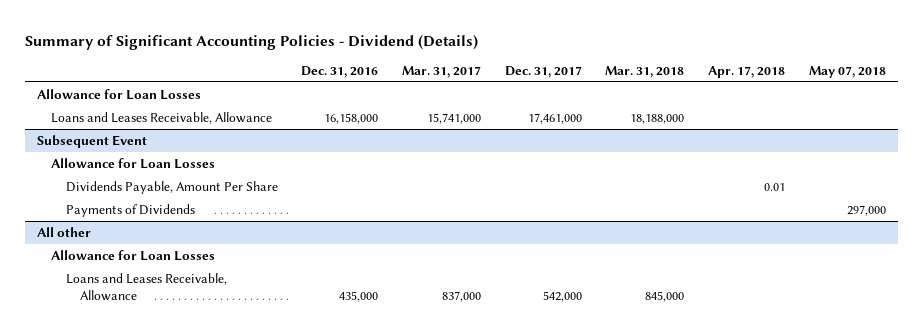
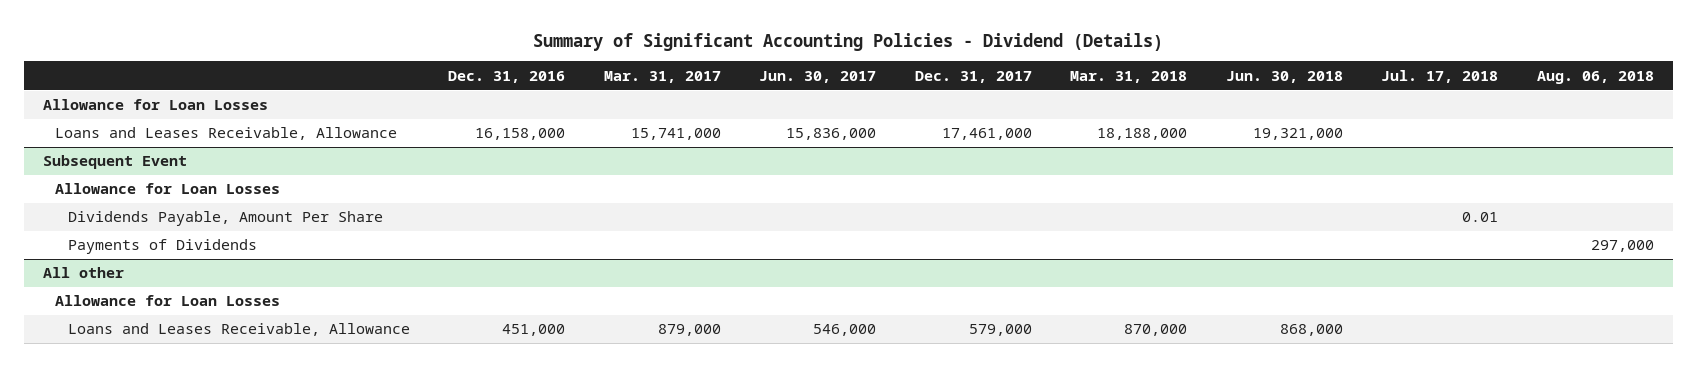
[708,65,786,78] Apr. 17, 2018 -> none
[808,65,886,78] May 07, 2018 -> none
none -> [759,70,877,83] Jun. 30, 2017
none -> [1225,70,1343,83] Jun. 30, 2018
none -> [1381,69,1499,83] Jul. 17, 2018
none -> [1536,70,1654,84] Aug. 06, 2018
[339,290,379,302] 435,000 -> [502,324,566,337] 451,000
[441,290,481,302] 837,000 -> [657,324,721,337] 879,000
[542,290,582,302] 542,000 -> [968,324,1032,337] 579,000
[645,290,685,302] 845,000 -> [1124,324,1188,337] 870,000

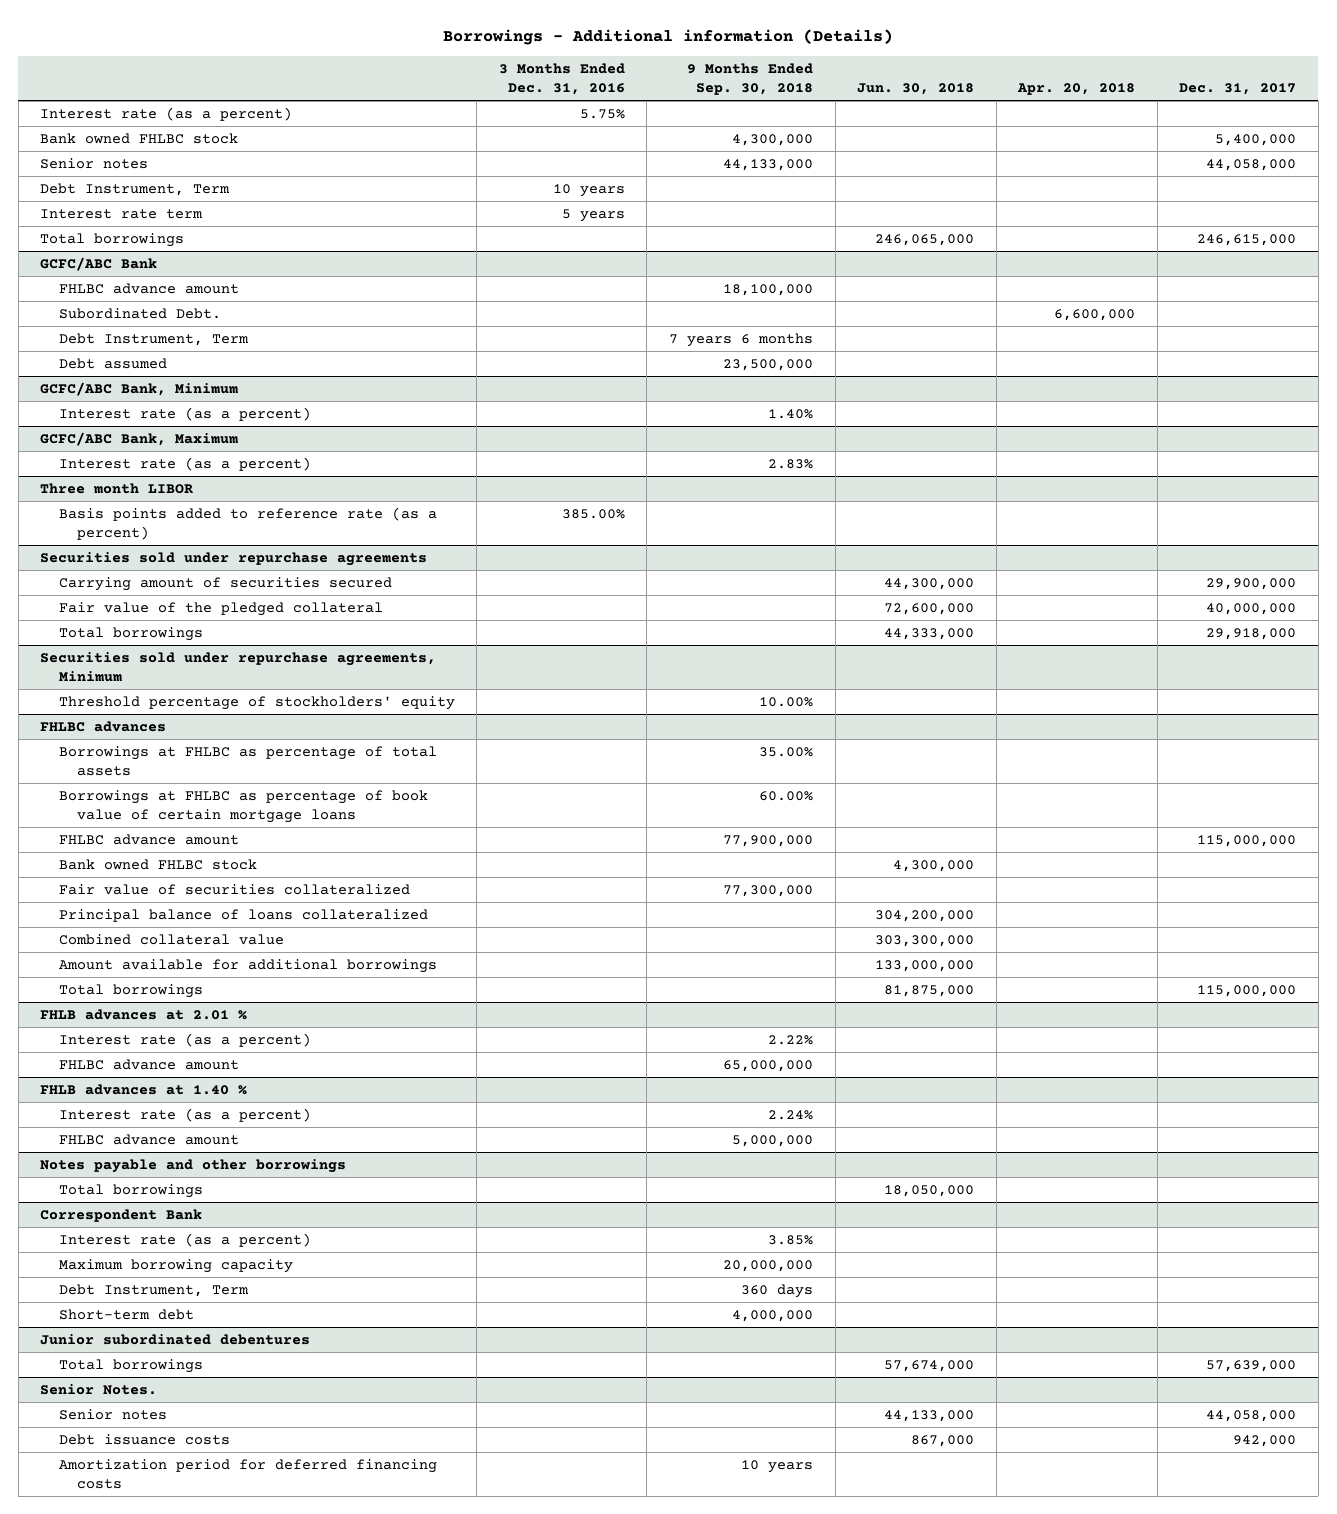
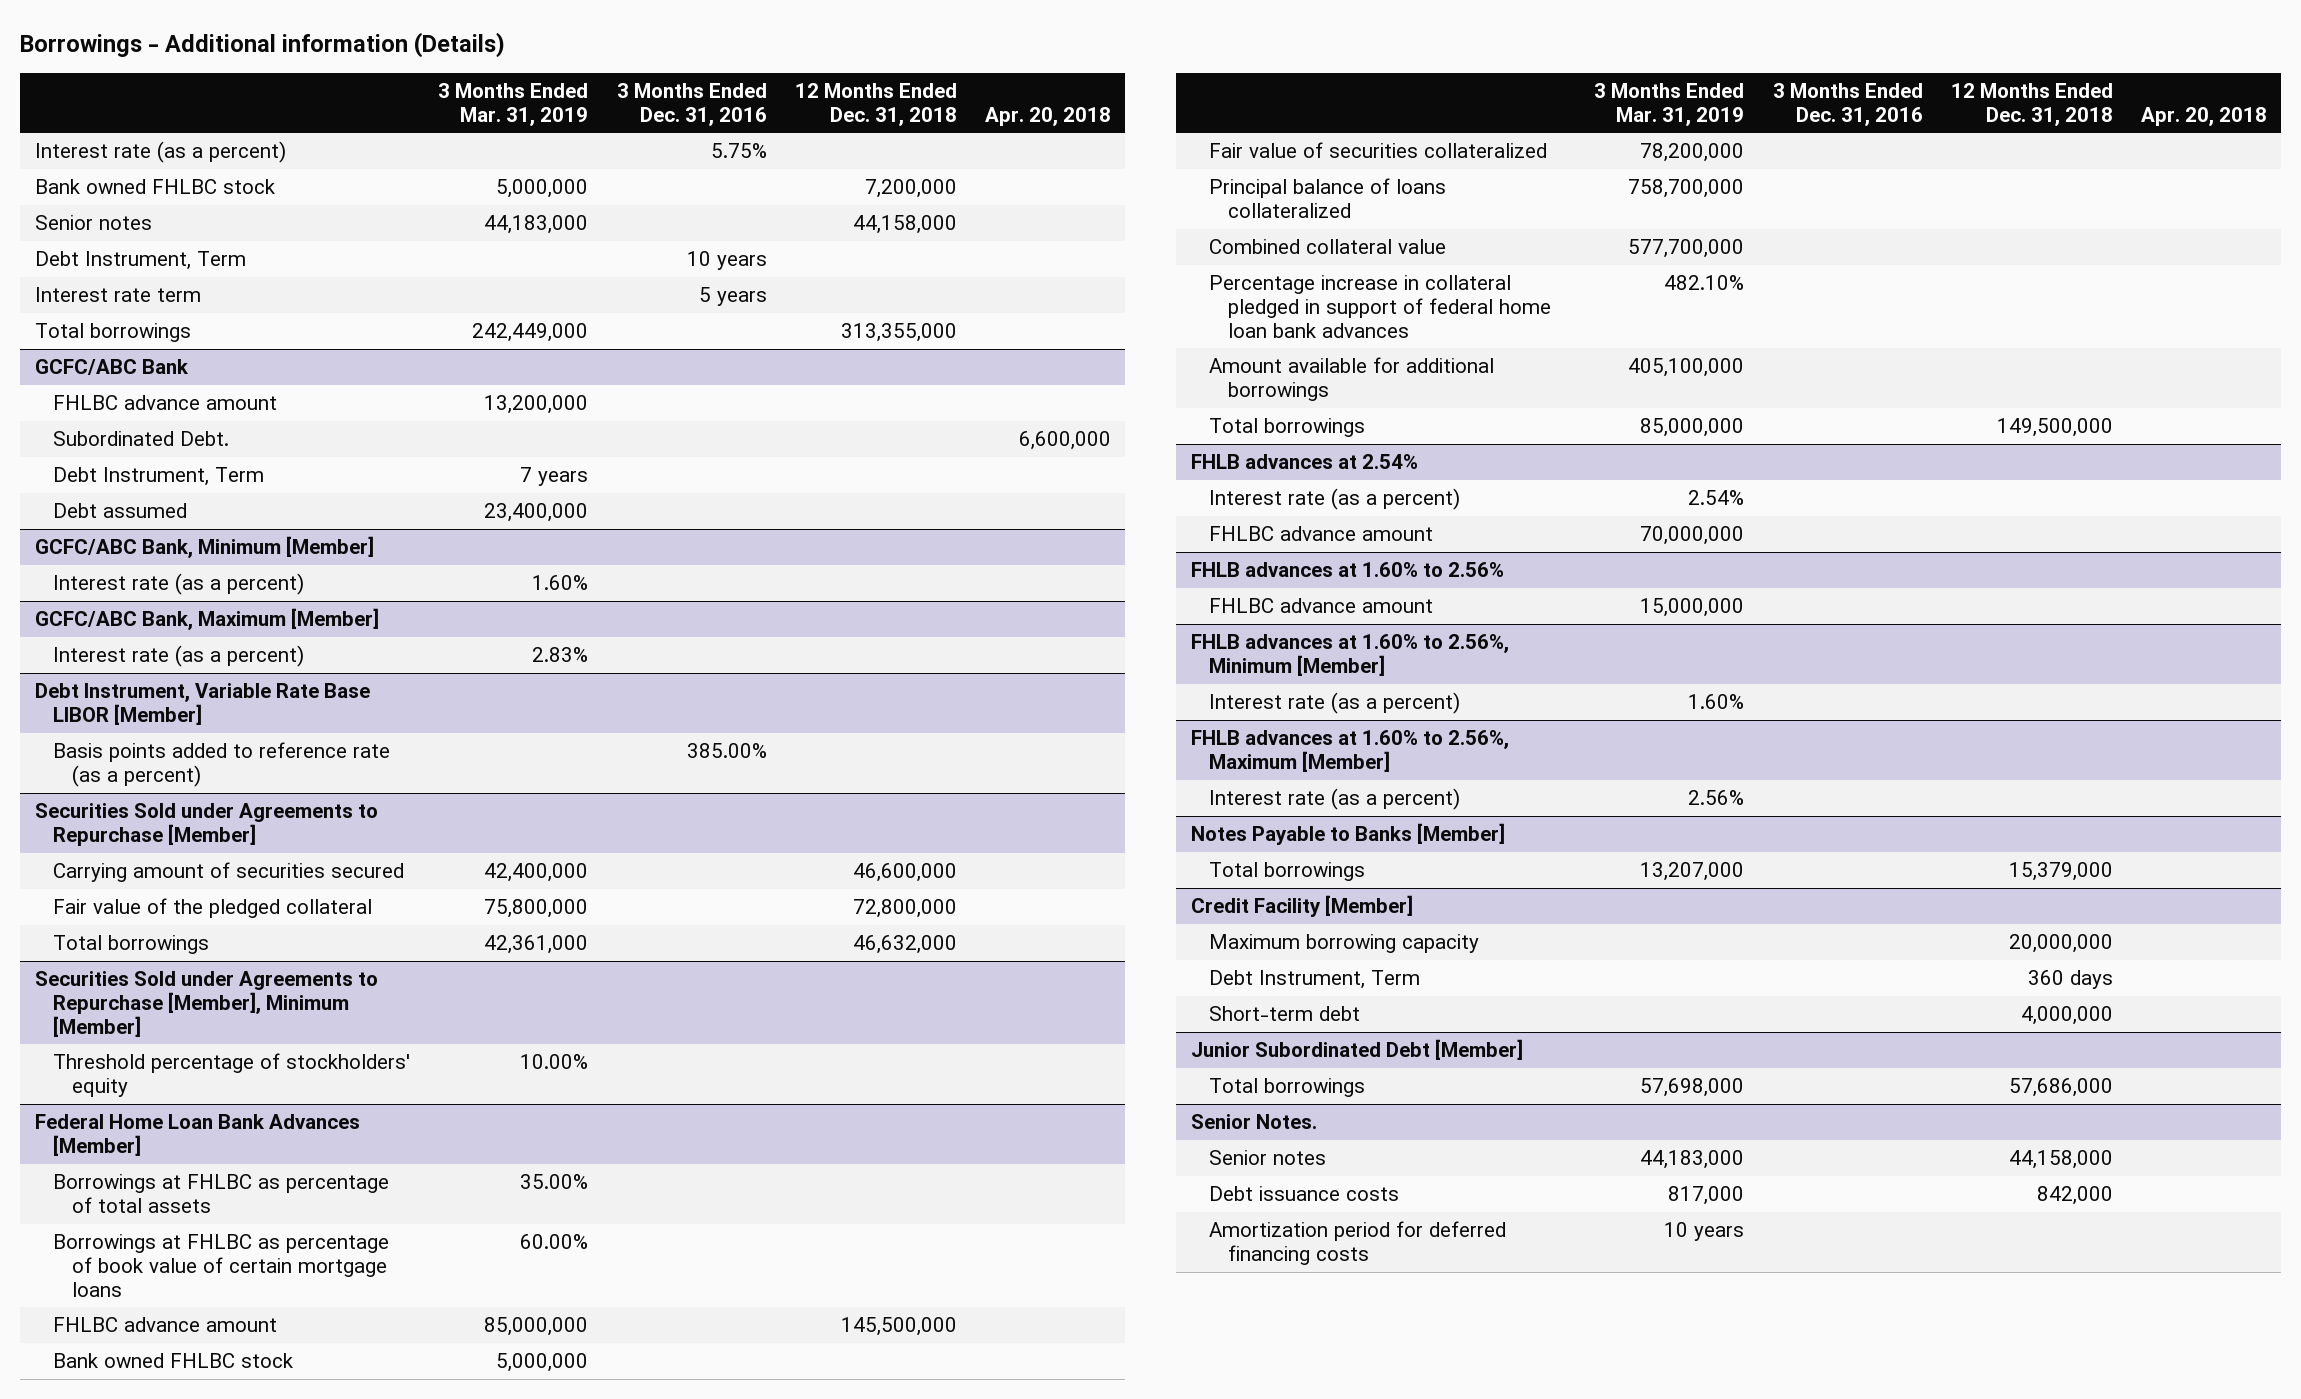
[686,63,813,95] 9 Months Ended Sep. 30, 2018 -> none
[857,82,975,95] Jun. 30, 2018 -> none
[1179,82,1297,95] Dec. 31, 2017 -> none
none -> [438,83,589,126] 3 Months Ended Mar. 31, 2019
none -> [794,83,957,126] 12 Months Ended Dec. 31, 2018
[40,382,239,397] GCFC/ABC Bank, Minimum -> [34,536,374,559] GCFC/ABC Bank, Minimum [Member]
[40,432,239,447] GCFC/ABC Bank, Maximum -> [34,608,379,631] GCFC/ABC Bank, Maximum [Member]
[40,483,194,495] Three month LIBOR -> [34,683,370,725] Debt Instrument, Variable Rate Base LIBOR [Member]
[40,552,428,567] Securities sold under repurchase agreements -> [34,803,378,846] Securities Sold under Agreements to Repurchase [Member]
[40,652,437,682] Securities sold under repurchase agreements, Minimum -> [34,971,378,1037] Securities Sold under Agreements to Repurchase [Member], Minimum [Member]
[40,721,167,733] FHLBC advances -> [34,1114,360,1156] Federal Home Loan Bank Advances [Member]
none -> [1209,275,1552,338] Percentage increase in collateral pledged in support of federal home loan bank advances
[40,1009,248,1021] FHLB advances at 2.01 % -> [1190,454,1418,470] FHLB advances at 2.54%
[58,1108,311,1123] Interest rate (as a percent) -> none
[40,1084,248,1096] FHLB advances at 1.40 % -> [1190,562,1504,578] FHLB advances at 1.60% to 2.56%
none -> [1190,634,1509,676] FHLB advances at 1.60% to 2.56%, Minimum [Member]
none -> [1209,692,1461,715] Interest rate (as a percent)
none -> [1190,730,1509,772] FHLB advances at 1.60% to 2.56%, Maximum [Member]
none -> [1209,788,1461,811] Interest rate (as a percent)
[40,1159,347,1174] Notes payable and other borrowings -> [1190,823,1505,846] Notes Payable to Banks [Member]
[58,1233,311,1248] Interest rate (as a percent) -> none
[40,1209,203,1223] Correspondent Bank -> [1190,895,1413,918] Credit Facility [Member]
[40,1334,311,1346] Junior subordinated debentures -> [1190,1039,1523,1061] Junior Subordinated Debt [Member]

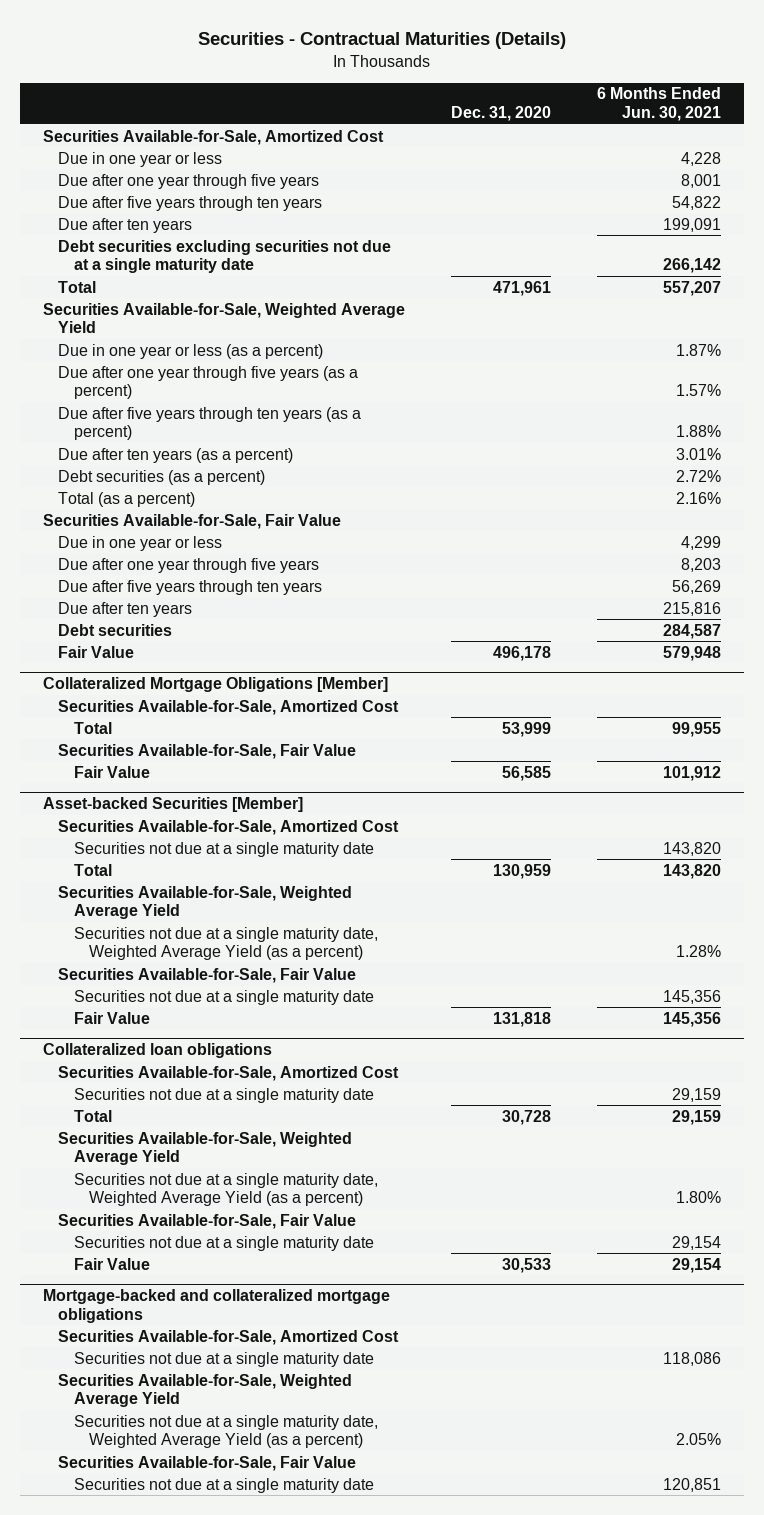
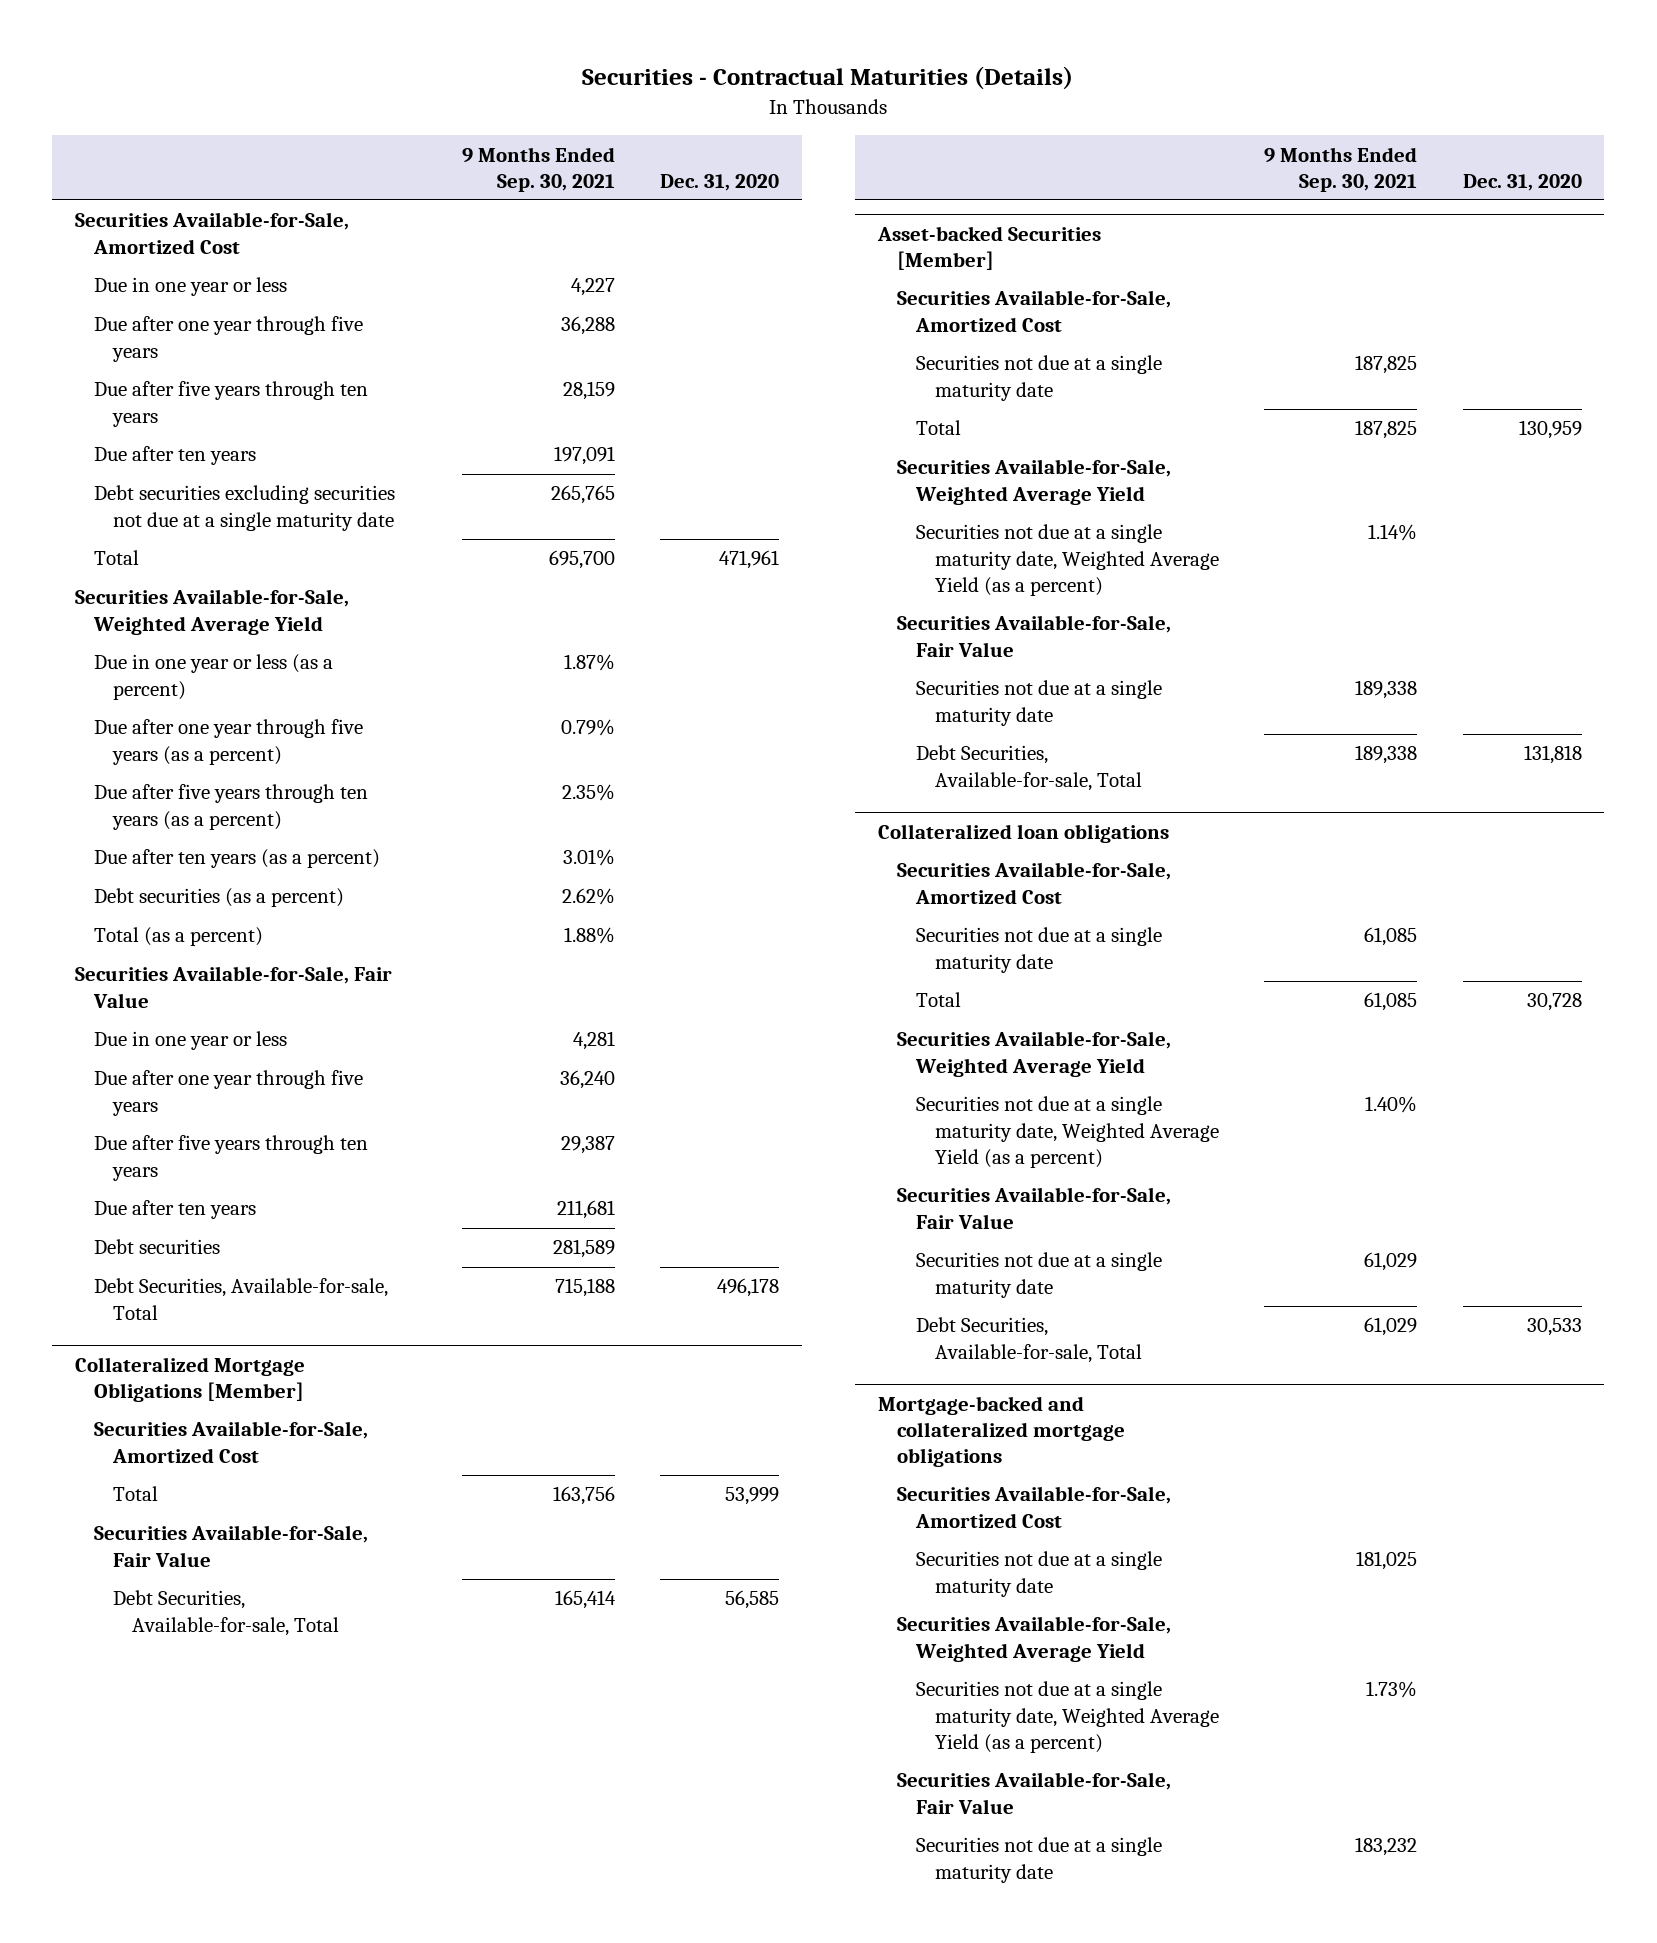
[596,87,721,121] 6 Months Ended Jun. 30, 2021 -> none
none -> [461,146,615,192] 9 Months Ended Sep. 30, 2021
[58,645,135,658] Fair Value -> [94,1278,389,1320] Debt Securities, Available-for-sale, Total
[73,765,150,778] Fair Value -> [113,1590,340,1636] Debt Securities, Available-for-sale, Total
[73,1011,150,1024] Fair Value -> [915,745,1142,791] Debt Securities, Available-for-sale, Total
[73,1257,150,1270] Fair Value -> [915,1317,1142,1363] Debt Securities, Available-for-sale, Total

